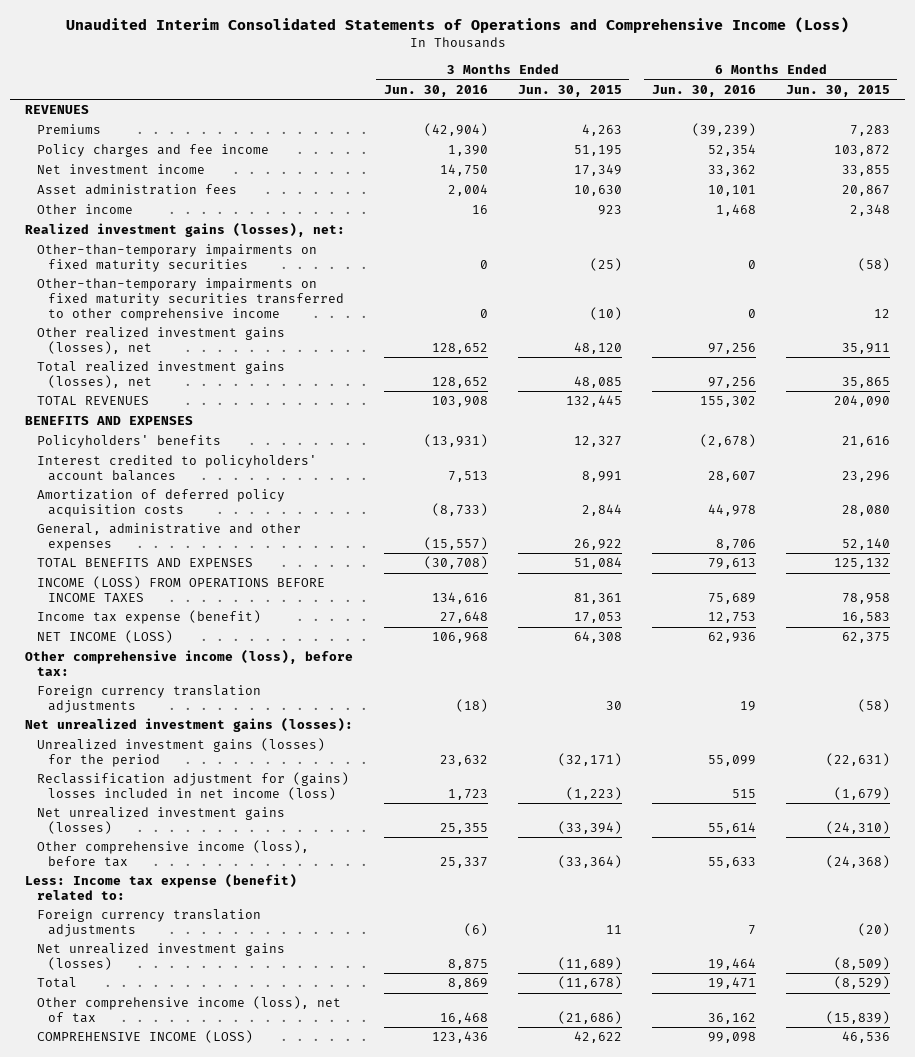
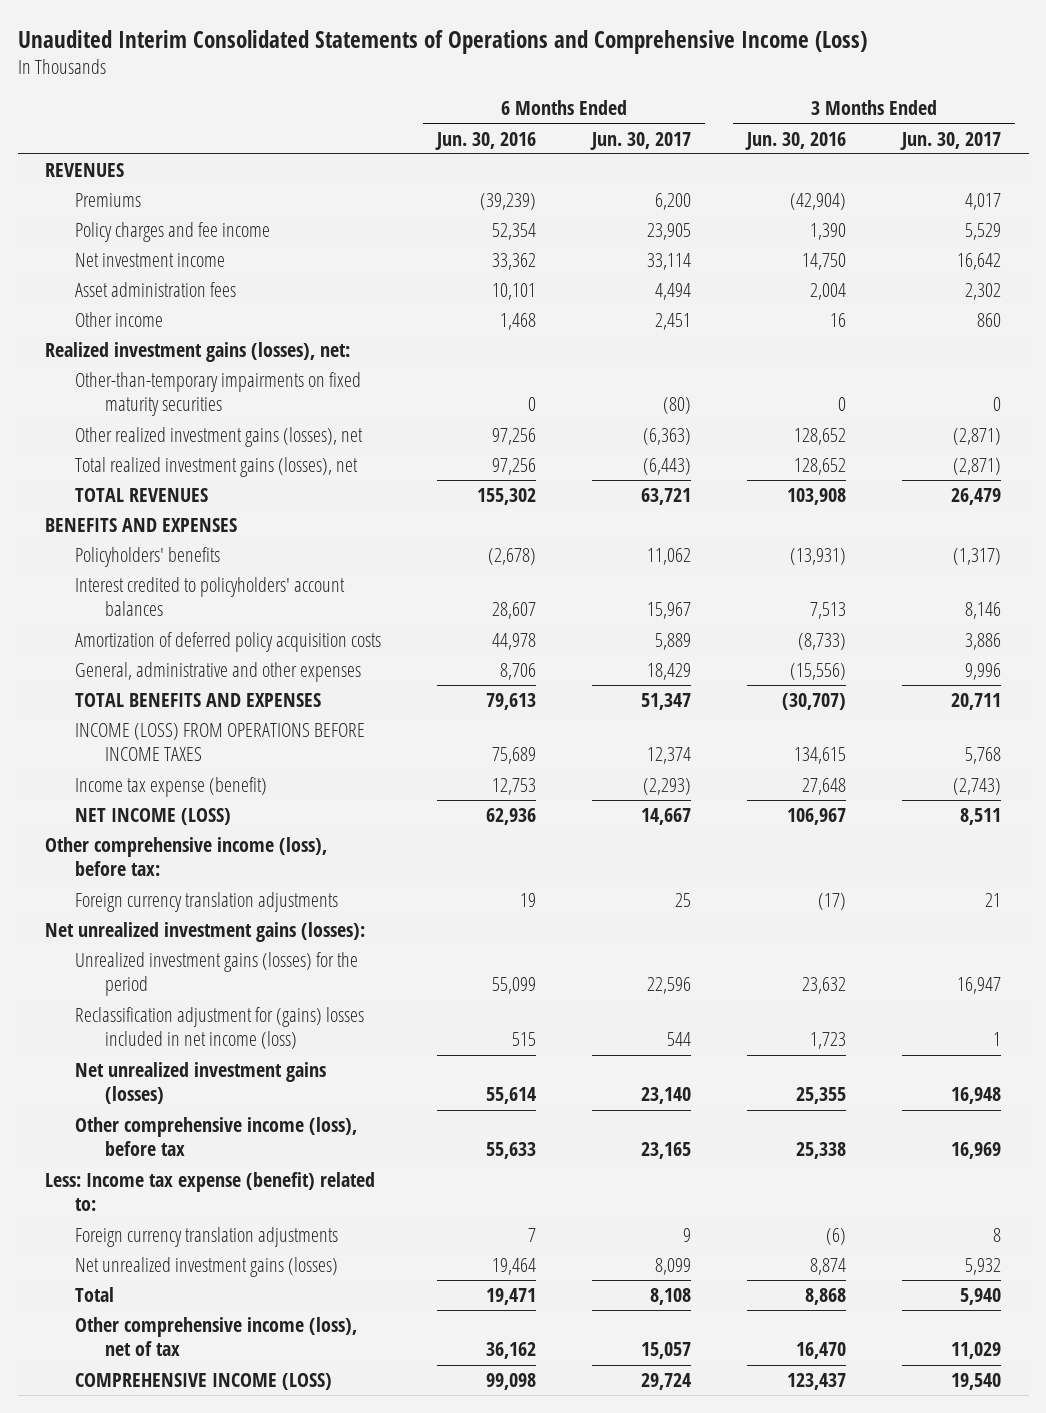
[517,84,622,97] Jun. 30, 2015 -> none
[785,84,890,97] Jun. 30, 2015 -> none
none -> [590,131,692,150] Jun. 30, 2017
none -> [899,131,1001,150] Jun. 30, 2017
[36,278,345,321] Other-than-temporary impairments on fixed maturity securities transferred to other comprehensive income -> none
[423,537,488,551] (15,557) -> [789,663,846,681] (15,556)
[423,556,488,570] (30,708) -> [781,693,846,711] (30,707)
[431,592,488,605] 134,616 -> [793,747,846,765] 134,615
[431,632,488,644] 106,968 -> [786,808,846,826] 106,967
[455,699,488,713] (18) -> [817,893,846,911] (17)
[439,857,488,869] 25,337 -> [795,1142,846,1160] 25,338
[447,959,488,971] 8,875 -> [809,1258,846,1276] 8,874
[447,978,488,990] 8,869 -> [804,1288,846,1306] 8,868
[439,1012,488,1025] 16,468 -> [795,1342,846,1360] 16,470
[431,1031,488,1044] 123,436 -> [786,1373,846,1391] 123,437

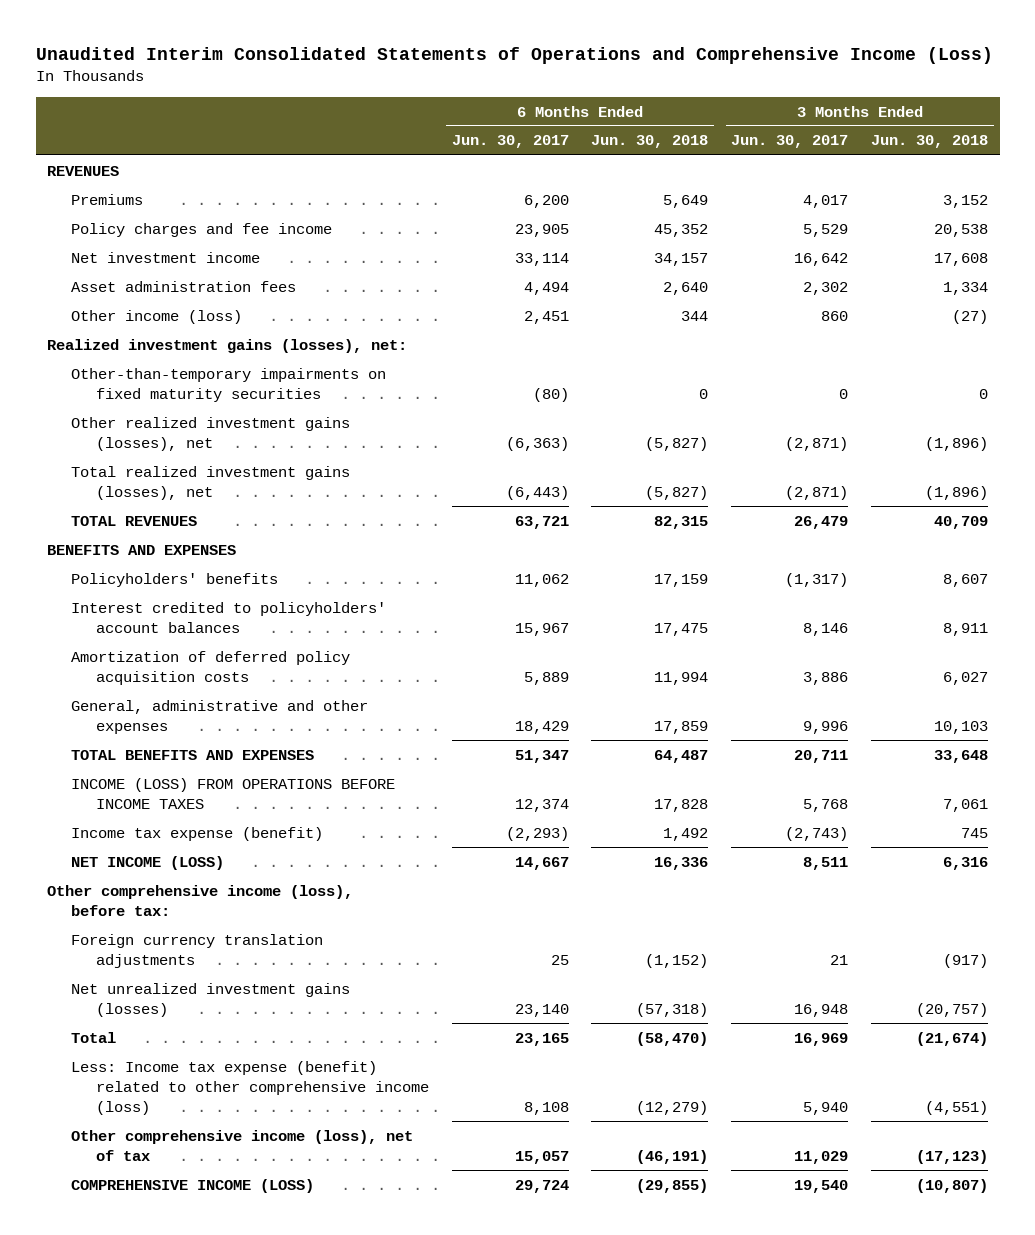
[435,131,537,150] Jun. 30, 2016 -> none
[744,131,846,150] Jun. 30, 2016 -> none
none -> [591,135,709,149] Jun. 30, 2018
none -> [871,135,989,149] Jun. 30, 2018
[75,312,164,328] Other income -> [71,309,243,324] Other income (loss)
[45,922,366,943] Net unrealized investment gains (losses): -> none
[75,952,359,997] Unrealized investment gains (losses) for the period -> none
[75,1007,365,1050] Reclassification adjustment for (gains) losses included in net income (loss) -> none
[45,1172,376,1212] Less: Income tax expense (benefit) related to: -> none
[75,1227,339,1248] Foreign currency translation adjustments -> none
[75,1257,339,1278] Net unrealized investment gains (losses) -> none
[75,1117,358,1157] Other comprehensive income (loss), before tax -> [71,1031,117,1043] Total
[75,1287,115,1303] Total -> [71,1060,429,1115] Less: Income tax expense (benefit) related to other comprehensive income (loss)

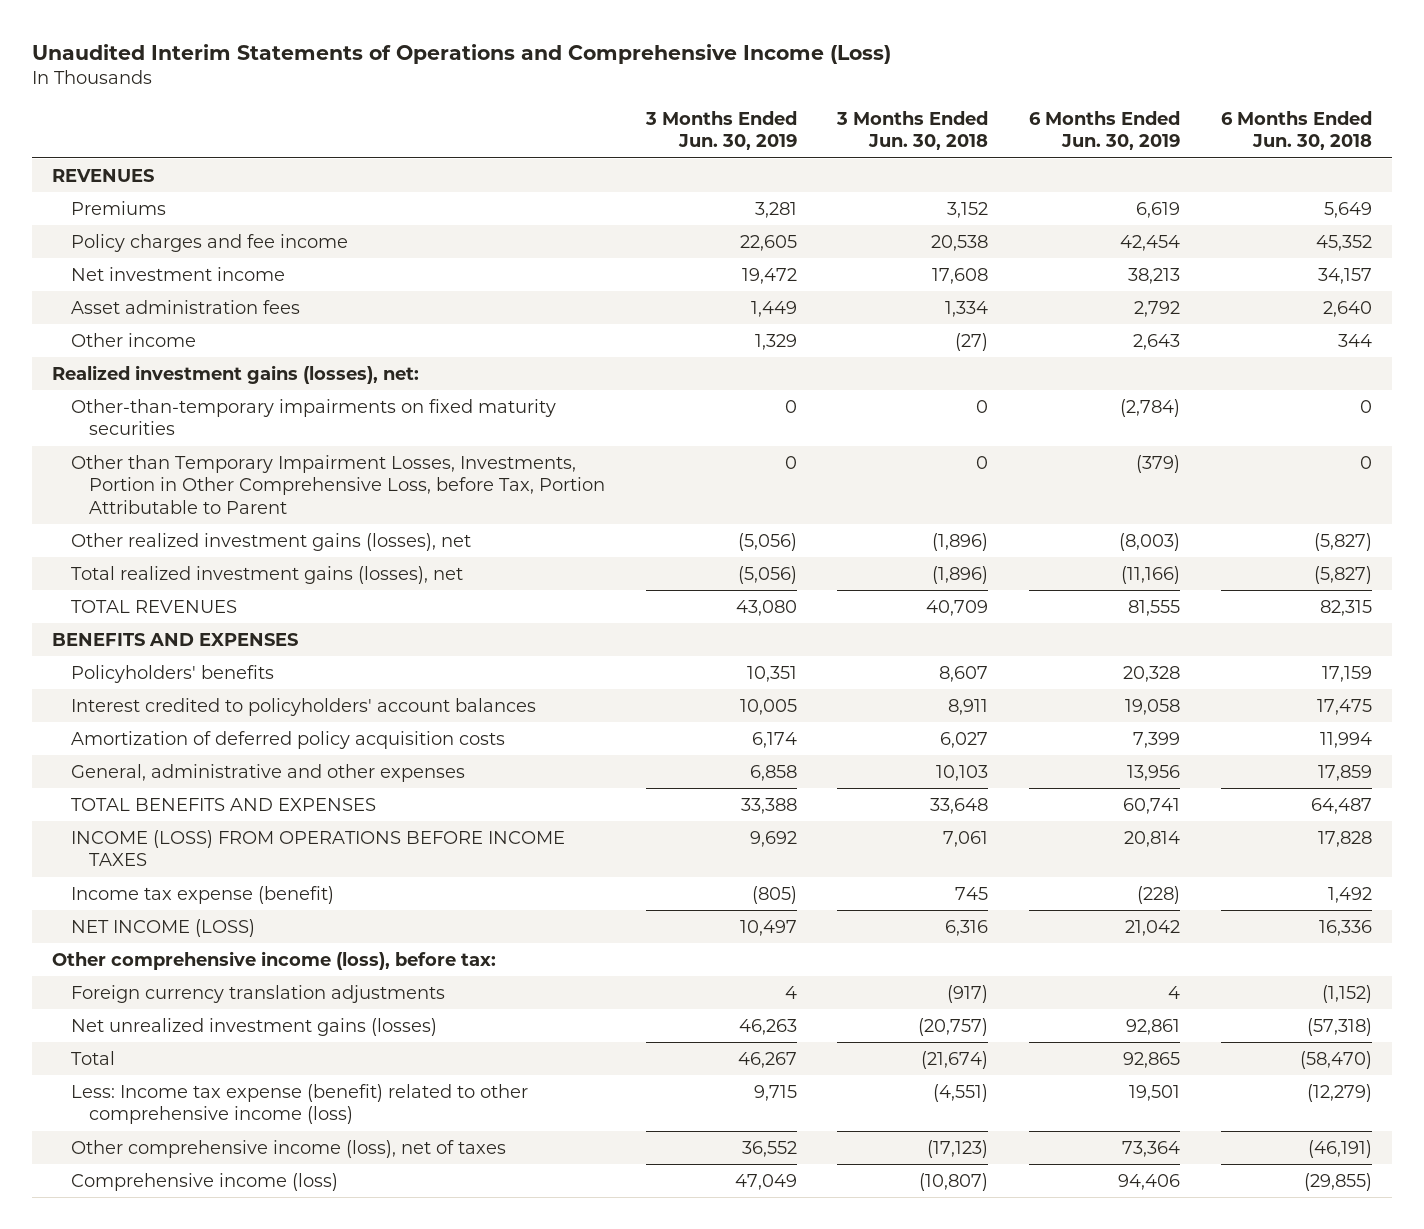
[35,47,993,65] Unaudited Interim Consolidated Statements of Operations and Comprehensive Income (Loss) -> [31,43,891,64] Unaudited Interim Statements of Operations and Comprehensive Income (Loss)
[451,135,569,149] Jun. 30, 2017 -> none
[731,135,849,149] Jun. 30, 2017 -> none
none -> [644,110,797,151] 3 Months Ended Jun. 30, 2019
none -> [1028,110,1180,151] 6 Months Ended Jun. 30, 2019
[71,309,243,324] Other income (loss) -> [70,332,196,347] Other income
none -> [70,454,606,515] Other than Temporary Impairment Losses, Investments, Portion in Other Comprehensive Loss, before Tax, Portion Attributable to Parent
[71,1129,414,1161] Other comprehensive income (loss), net of tax -> [70,1139,506,1158] Other comprehensive income (loss), net of taxes
[71,1178,315,1193] COMPREHENSIVE INCOME (LOSS) -> [70,1172,338,1191] Comprehensive income (loss)

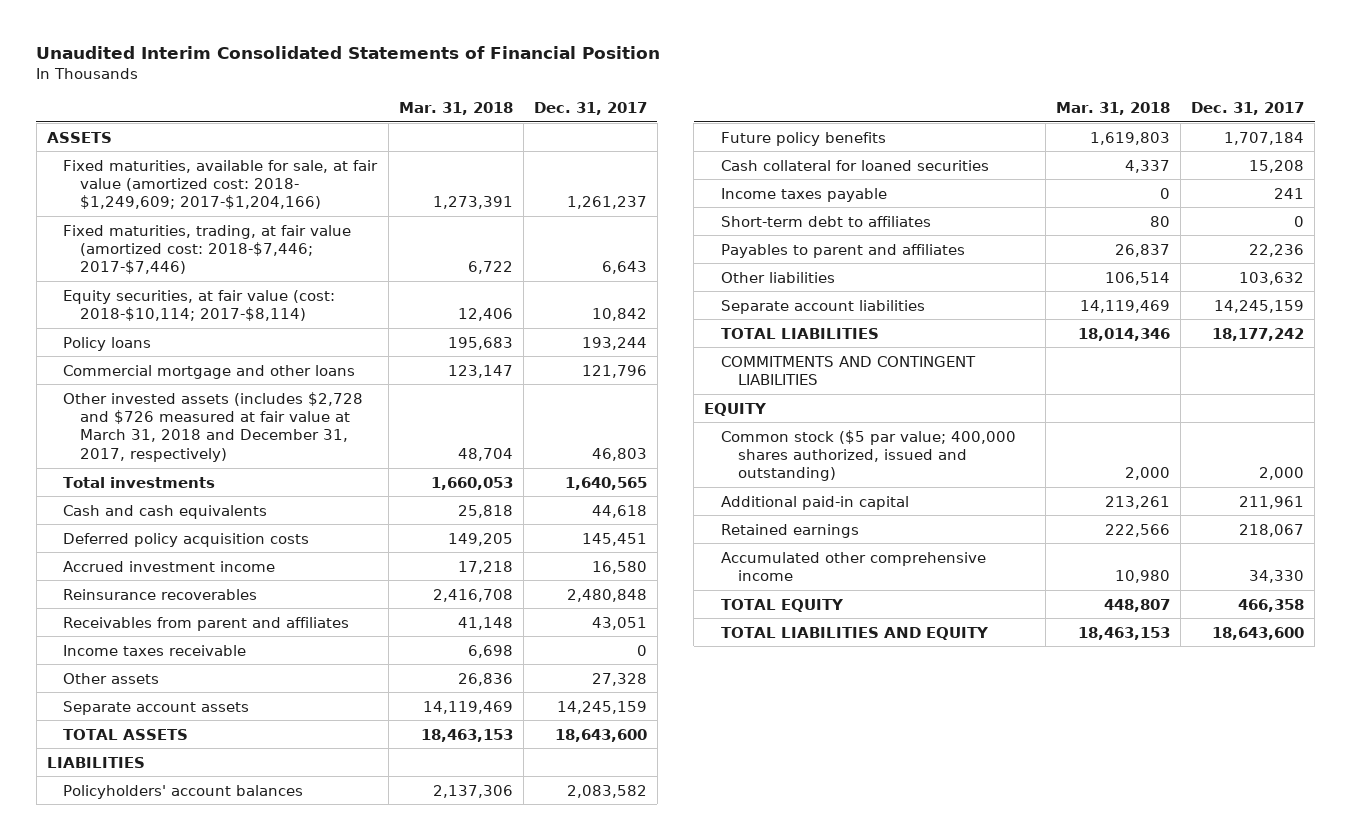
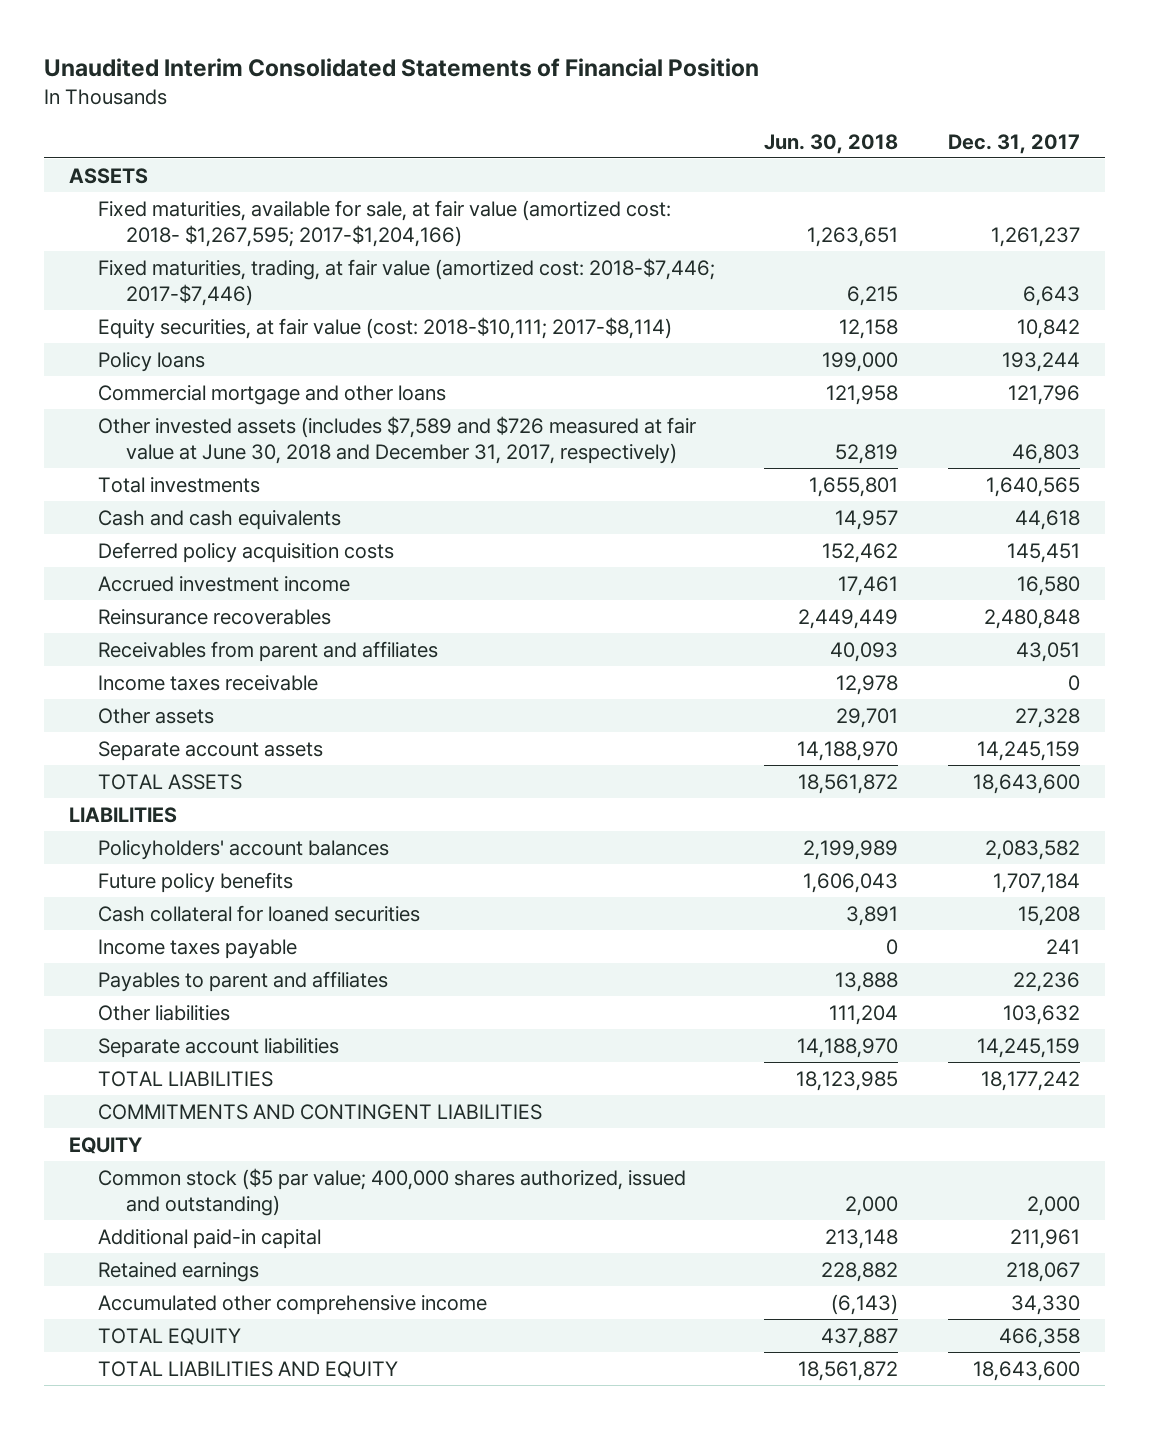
[398,101,513,115] Mar. 31, 2018 -> none
none -> [764,133,899,154] Jun. 30, 2018
[63,159,379,210] Fixed maturities, available for sale, at fair value (amortized cost: 2018- $1,249,609; 2017-$1,204,166) -> [97,199,671,248] Fixed maturities, available for sale, at fair value (amortized cost: 2018- $1,267,595; 2017-$1,204,166)
[63,289,336,321] Equity securities, at fair value (cost: 2018-$10,114; 2017-$8,114) -> [97,316,672,339] Equity securities, at fair value (cost: 2018-$10,111; 2017-$8,114)
[63,391,364,462] Other invested assets (includes $2,728 and $726 measured at fair value at March 31, 2018 and December 31, 2017, respectively) -> [97,415,696,465] Other invested assets (includes $7,589 and $726 measured at fair value at June 30, 2018 and December 31, 2017, respectively)
[721,215,932,227] Short-term debt to affiliates -> none

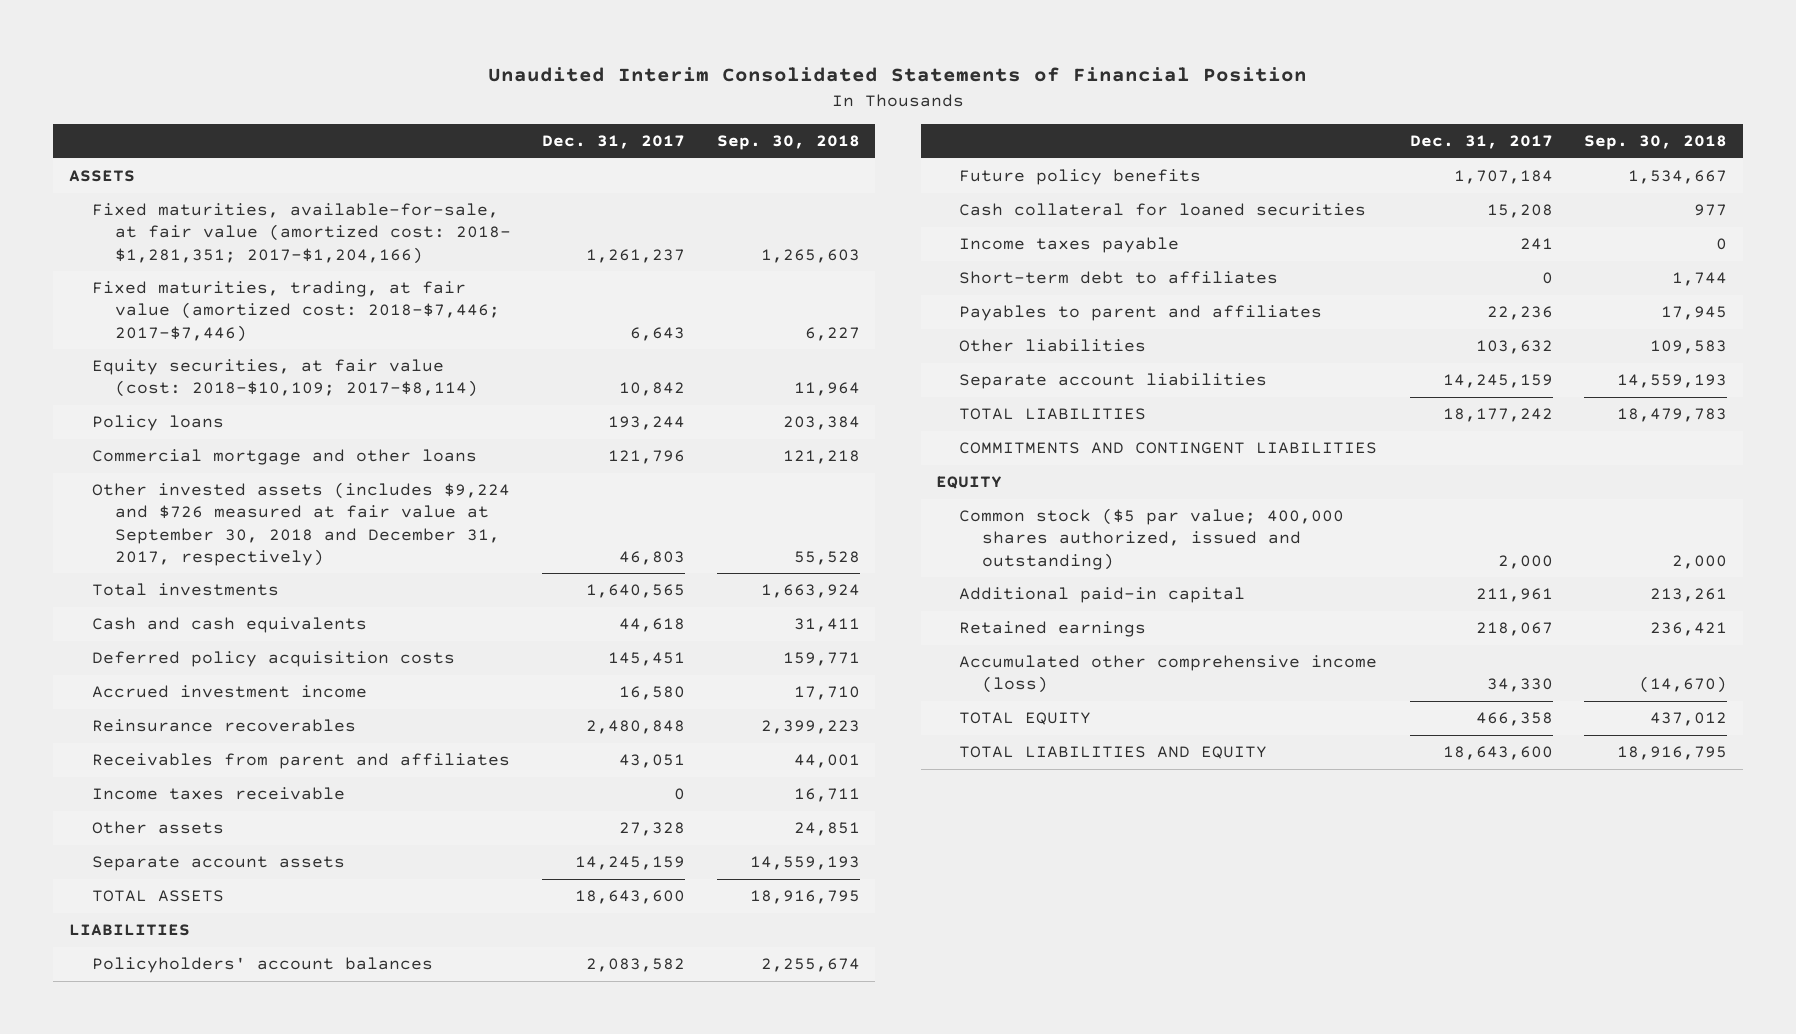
[764,133,899,154] Jun. 30, 2018 -> none
none -> [716,135,860,151] Sep. 30, 2018
[97,199,671,248] Fixed maturities, available for sale, at fair value (amortized cost: 2018- $1,267,595; 2017-$1,204,166) -> [91,203,511,264] Fixed maturities, available-for-sale, at fair value (amortized cost: 2018- $1,281,351; 2017-$1,204,166)
[97,316,672,339] Equity securities, at fair value (cost: 2018-$10,111; 2017-$8,114) -> [91,359,478,398] Equity securities, at fair value (cost: 2018-$10,109; 2017-$8,114)
[97,415,696,465] Other invested assets (includes $7,589 and $726 measured at fair value at June 30, 2018 and December 31, 2017, respectively) -> [91,482,510,566] Other invested assets (includes $9,224 and $726 measured at fair value at September 30, 2018 and December 31, 2017, respectively)
none -> [959,271,1279,285] Short-term debt to affiliates
[97,1294,487,1315] Accumulated other comprehensive income -> [959,655,1378,694] Accumulated other comprehensive income (loss)

